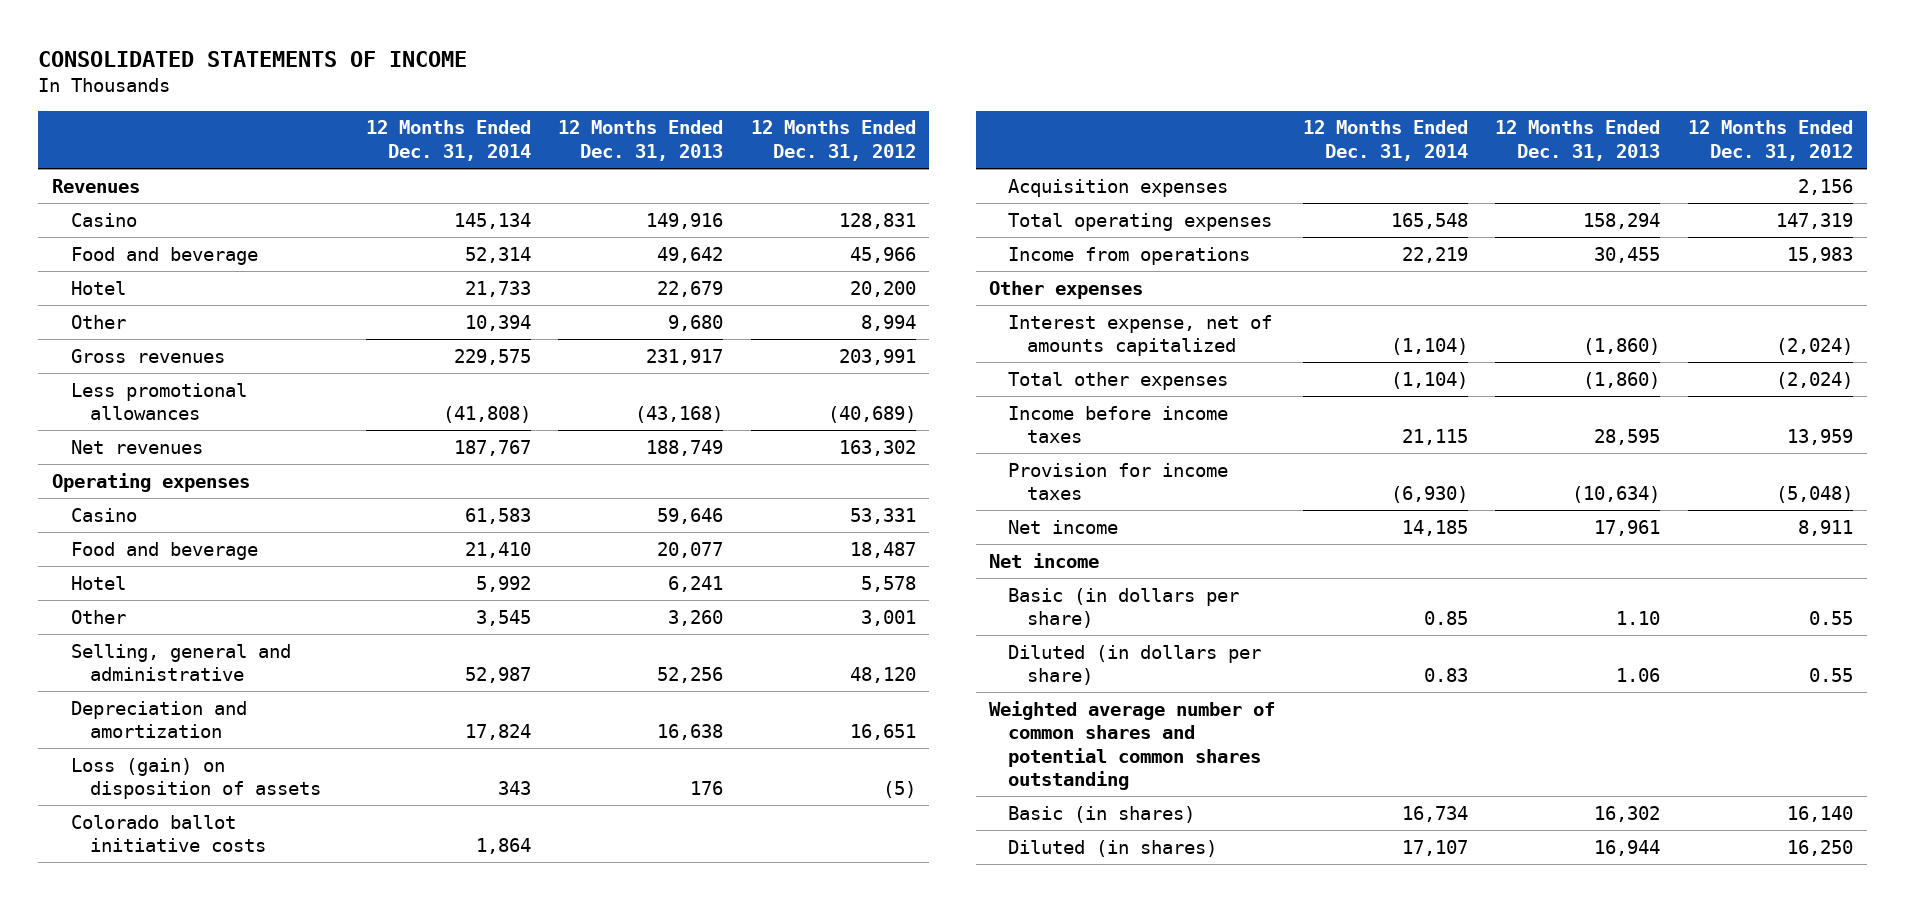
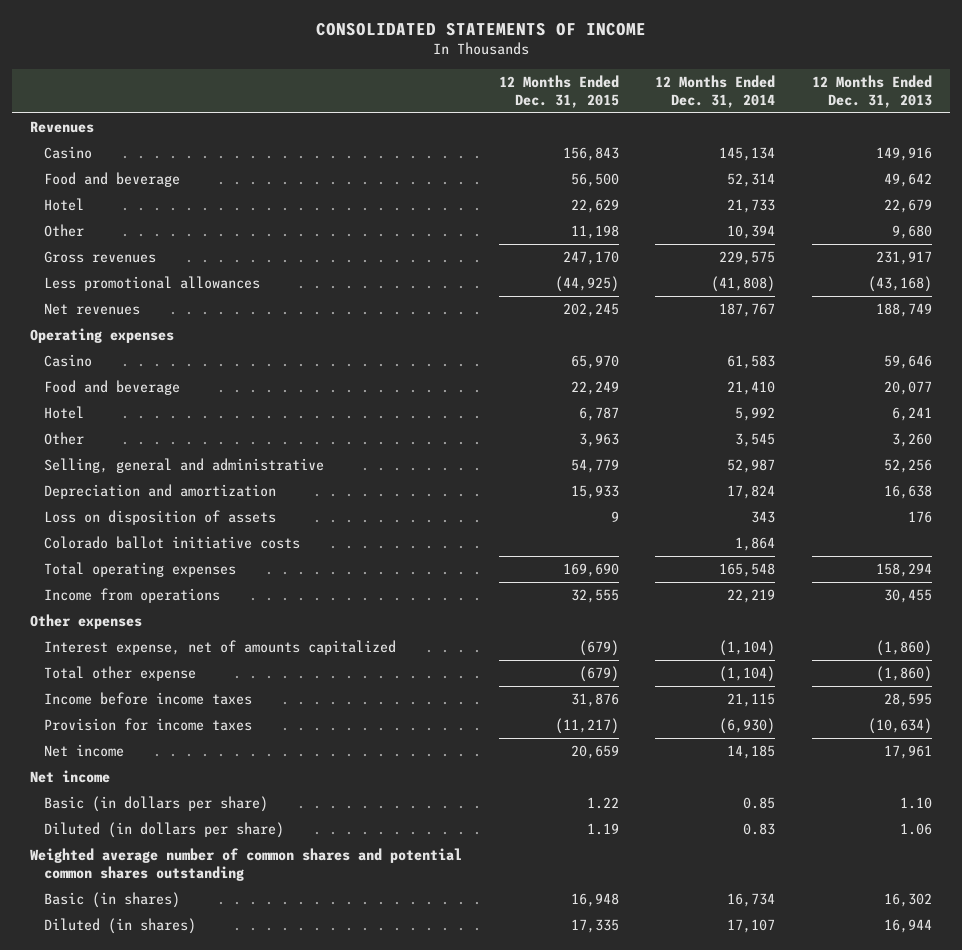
[750,120,916,162] 12 Months Ended Dec. 31, 2012 -> none
none -> [498,75,619,108] 12 Months Ended Dec. 31, 2015
[71,757,321,800] Loss (gain) on disposition of assets -> [43,510,276,526] Loss on disposition of assets
[1008,178,1229,197] Acquisition expenses -> none
[1008,371,1229,390] Total other expenses -> [43,666,196,682] Total other expense

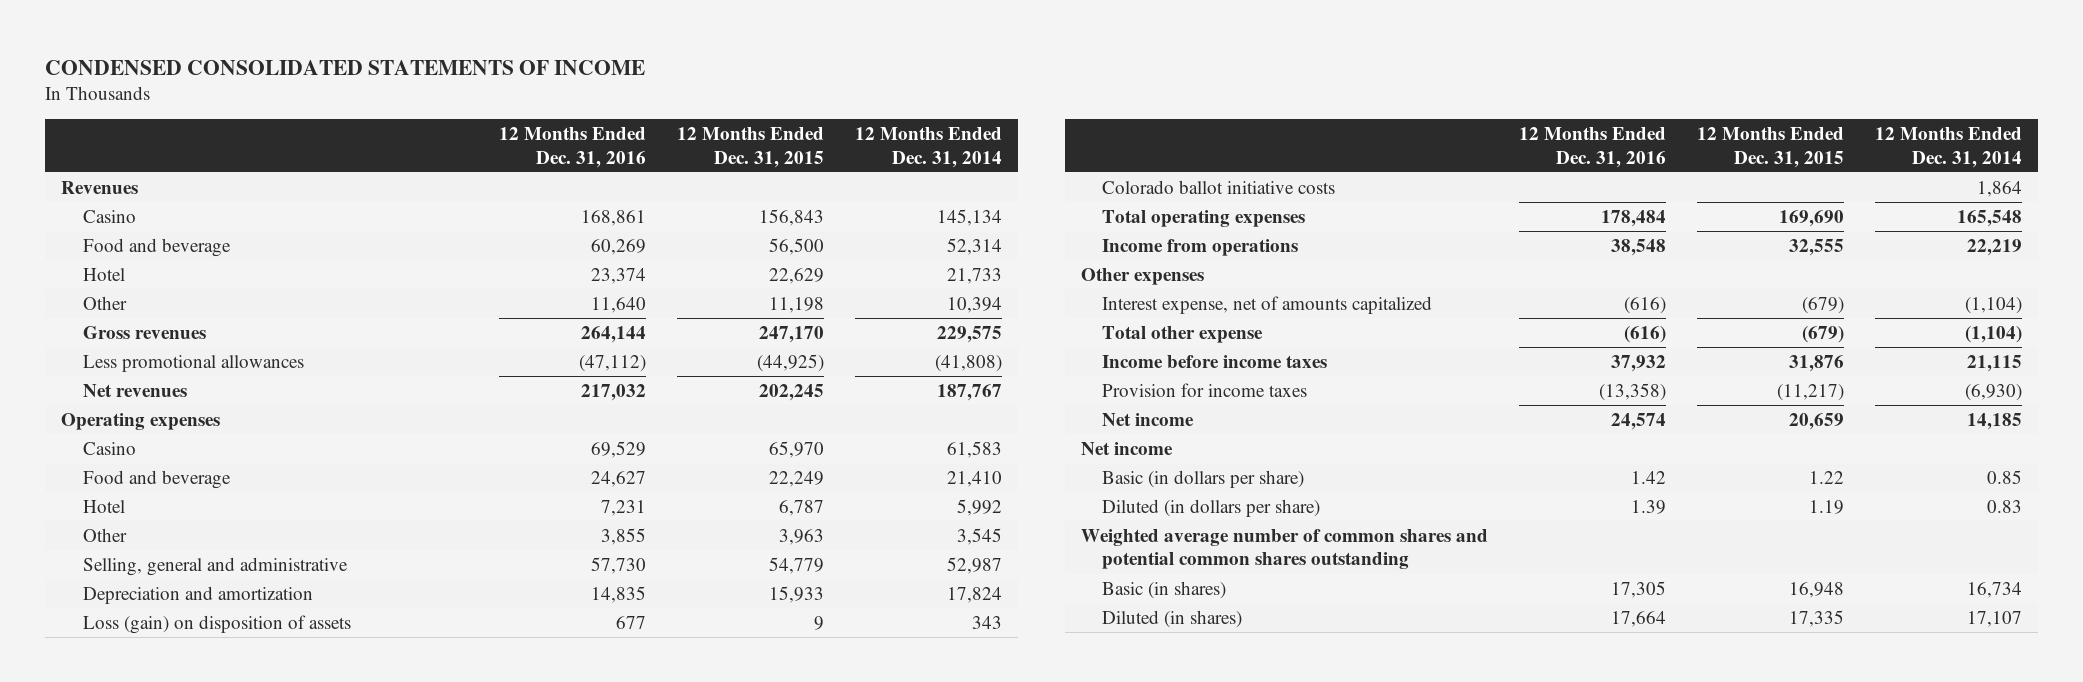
[316,22,647,36] CONSOLIDATED STATEMENTS OF INCOME -> [45,59,646,75] CONDENSED CONSOLIDATED STATEMENTS OF INCOME
[811,75,932,108] 12 Months Ended Dec. 31, 2013 -> none
none -> [499,126,647,168] 12 Months Ended Dec. 31, 2016
[43,510,276,526] Loss on disposition of assets -> [82,614,351,634] Loss (gain) on disposition of assets

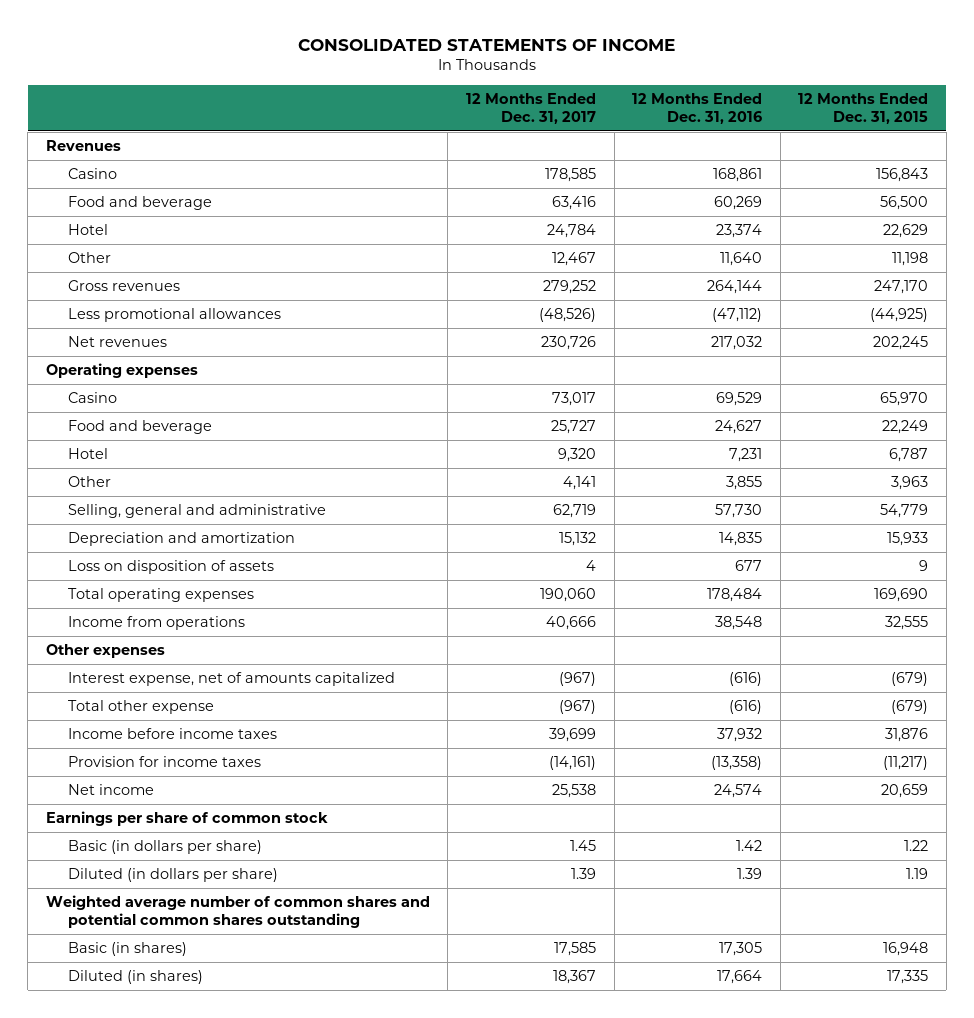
[45,59,646,75] CONDENSED CONSOLIDATED STATEMENTS OF INCOME -> [298,38,676,51] CONSOLIDATED STATEMENTS OF INCOME
[855,126,1003,168] 12 Months Ended Dec. 31, 2014 -> none
none -> [465,92,596,124] 12 Months Ended Dec. 31, 2017
[1102,179,1336,194] Colorado ballot initiative costs -> none
[82,614,351,634] Loss (gain) on disposition of assets -> [67,559,274,574] Loss on disposition of assets
[1080,441,1173,455] Net income -> none
none -> [45,810,328,826] Earnings per share of common stock

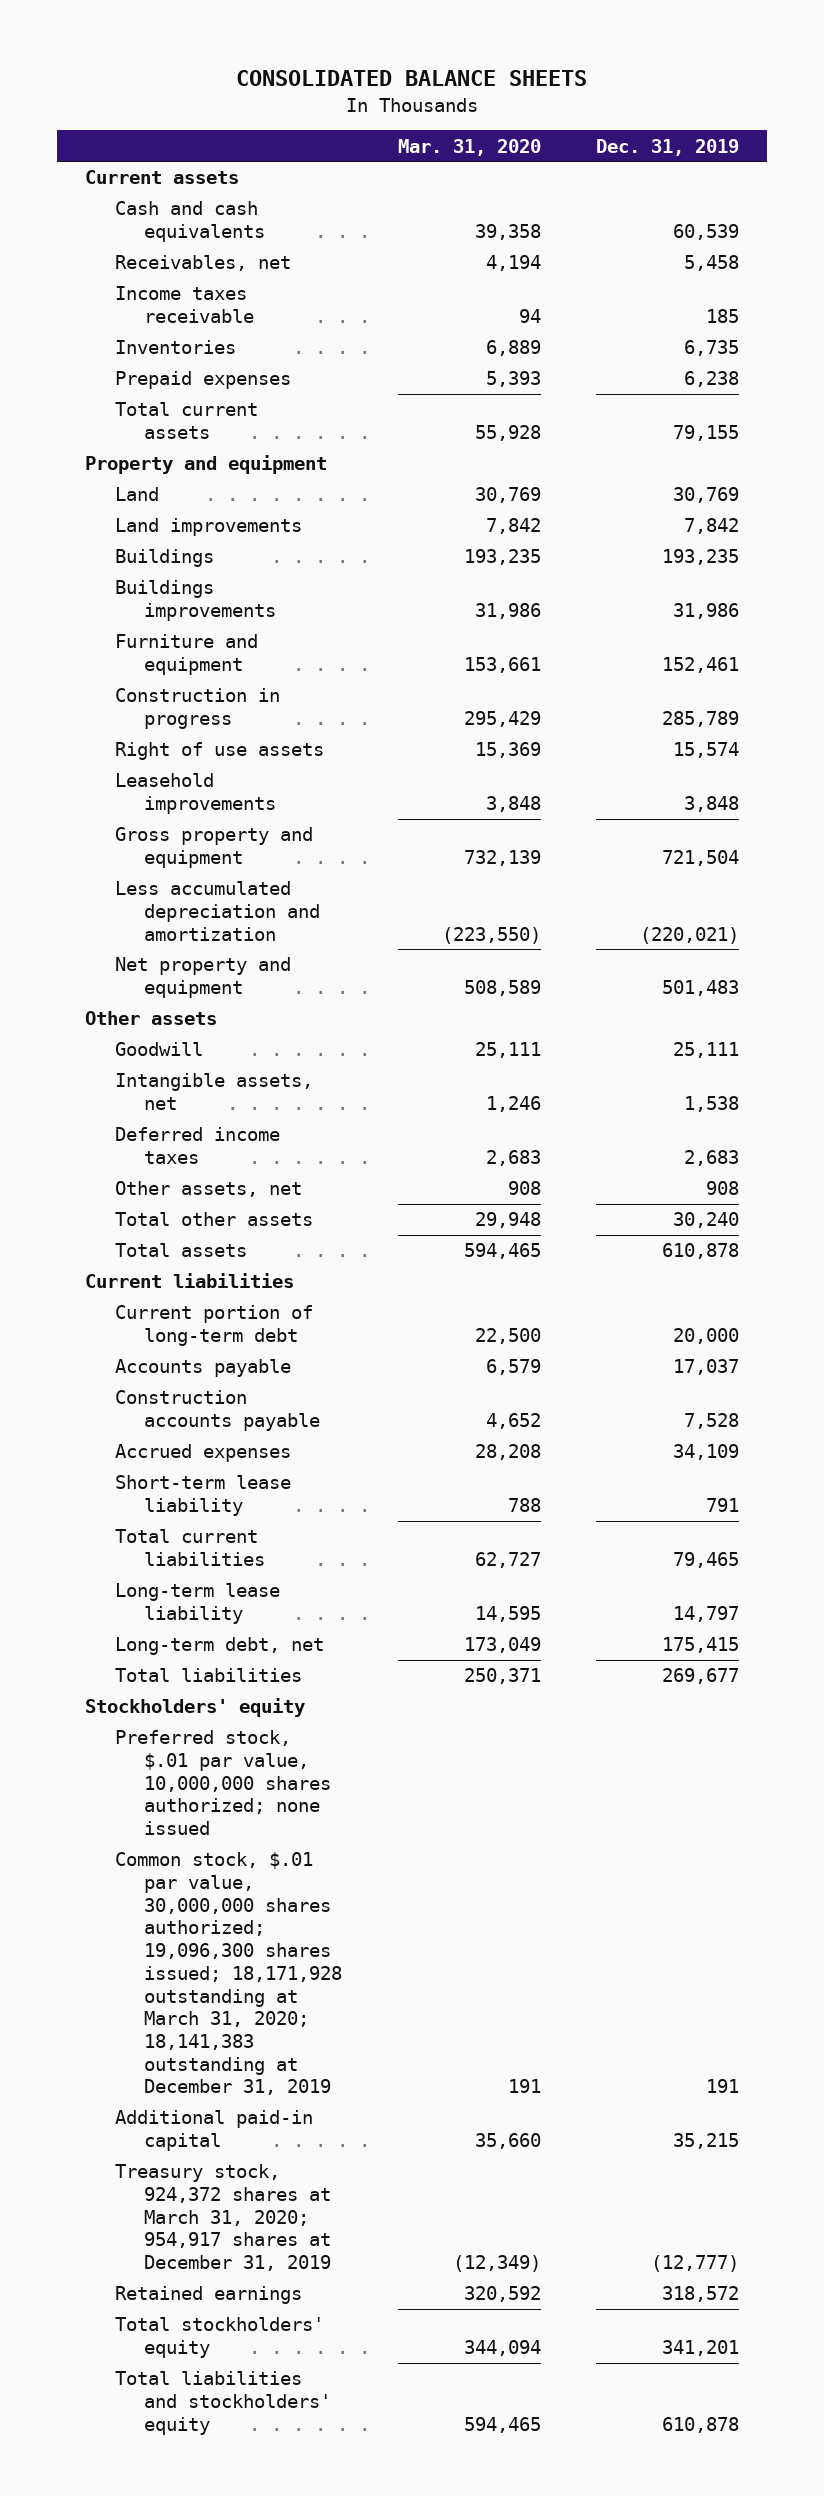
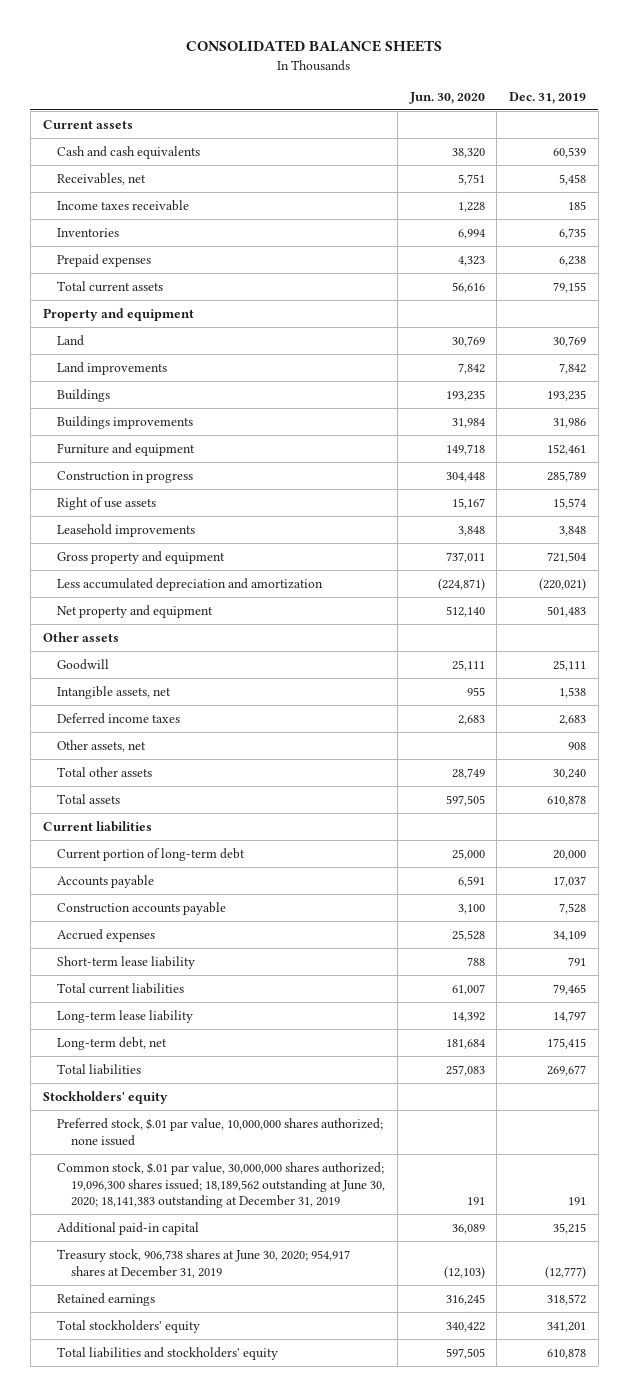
[397,138,541,156] Mar. 31, 2020 -> none
none -> [408,91,485,104] Jun. 30, 2020
[114,1852,343,2096] Common stock, $.01 par value, 30,000,000 shares authorized; 19,096,300 shares issued; 18,171,928 outstanding at March 31, 2020; 18,141,383 outstanding at December 31, 2019 -> [56,1161,386,1209] Common stock, $.01 par value, 30,000,000 shares authorized; 19,096,300 shares issued; 18,189,562 outstanding at June 30, 2020; 18,141,383 outstanding at December 31, 2019
[114,2164,332,2272] Treasury stock, 924,372 shares at March 31, 2020; 954,917 shares at December 31, 2019 -> [56,1248,350,1278] Treasury stock, 906,738 shares at June 30, 2020; 954,917 shares at December 31, 2019

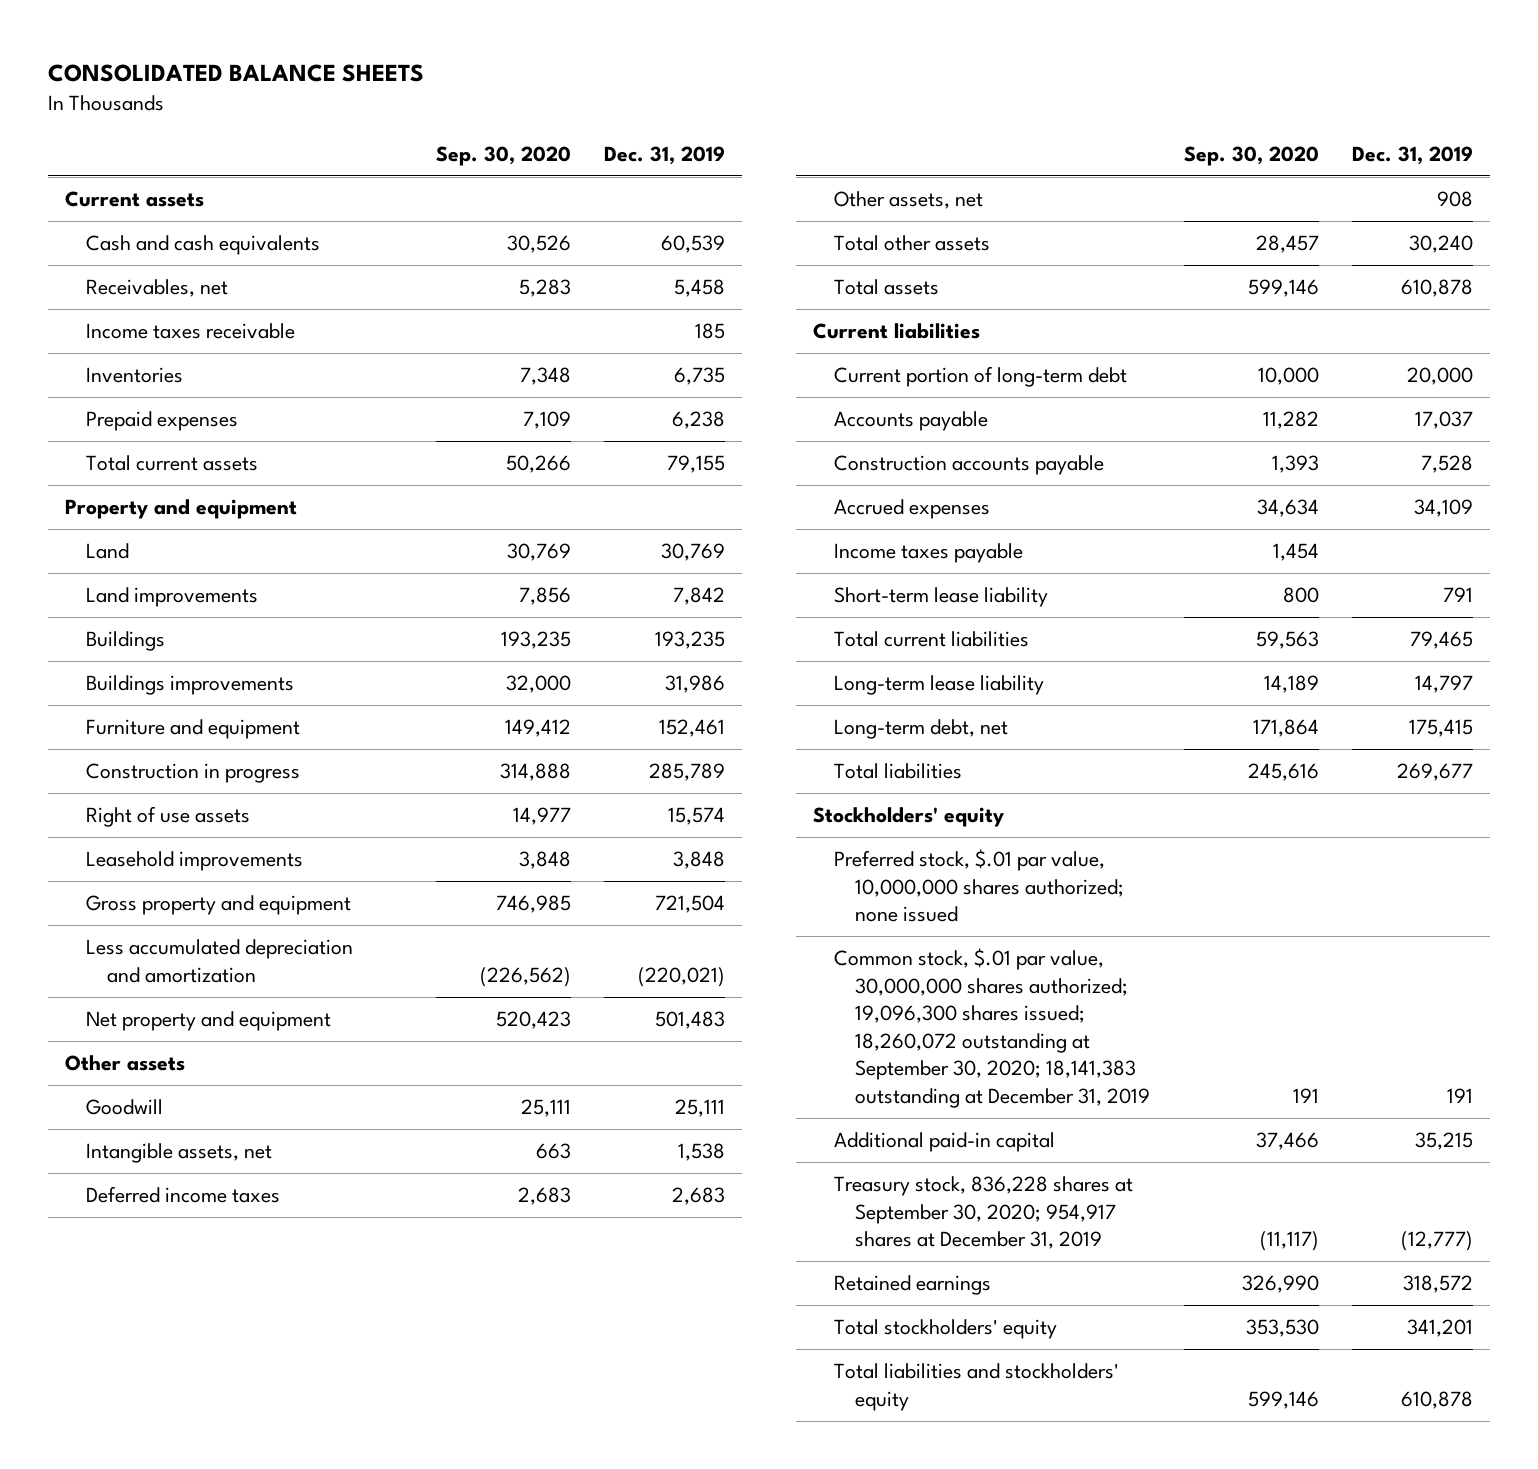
[408,91,485,104] Jun. 30, 2020 -> none
none -> [435,145,571,166] Sep. 30, 2020
none -> [833,543,1023,564] Income taxes payable
[56,1161,386,1209] Common stock, $.01 par value, 30,000,000 shares authorized; 19,096,300 shares issued; 18,189,562 outstanding at June 30, 2020; 18,141,383 outstanding at December 31, 2019 -> [833,948,1150,1109] Common stock, $.01 par value, 30,000,000 shares authorized; 19,096,300 shares issued; 18,260,072 outstanding at September 30, 2020; 18,141,383 outstanding at December 31, 2019
[56,1248,350,1278] Treasury stock, 906,738 shares at June 30, 2020; 954,917 shares at December 31, 2019 -> [833,1176,1133,1250] Treasury stock, 836,228 shares at September 30, 2020; 954,917 shares at December 31, 2019

